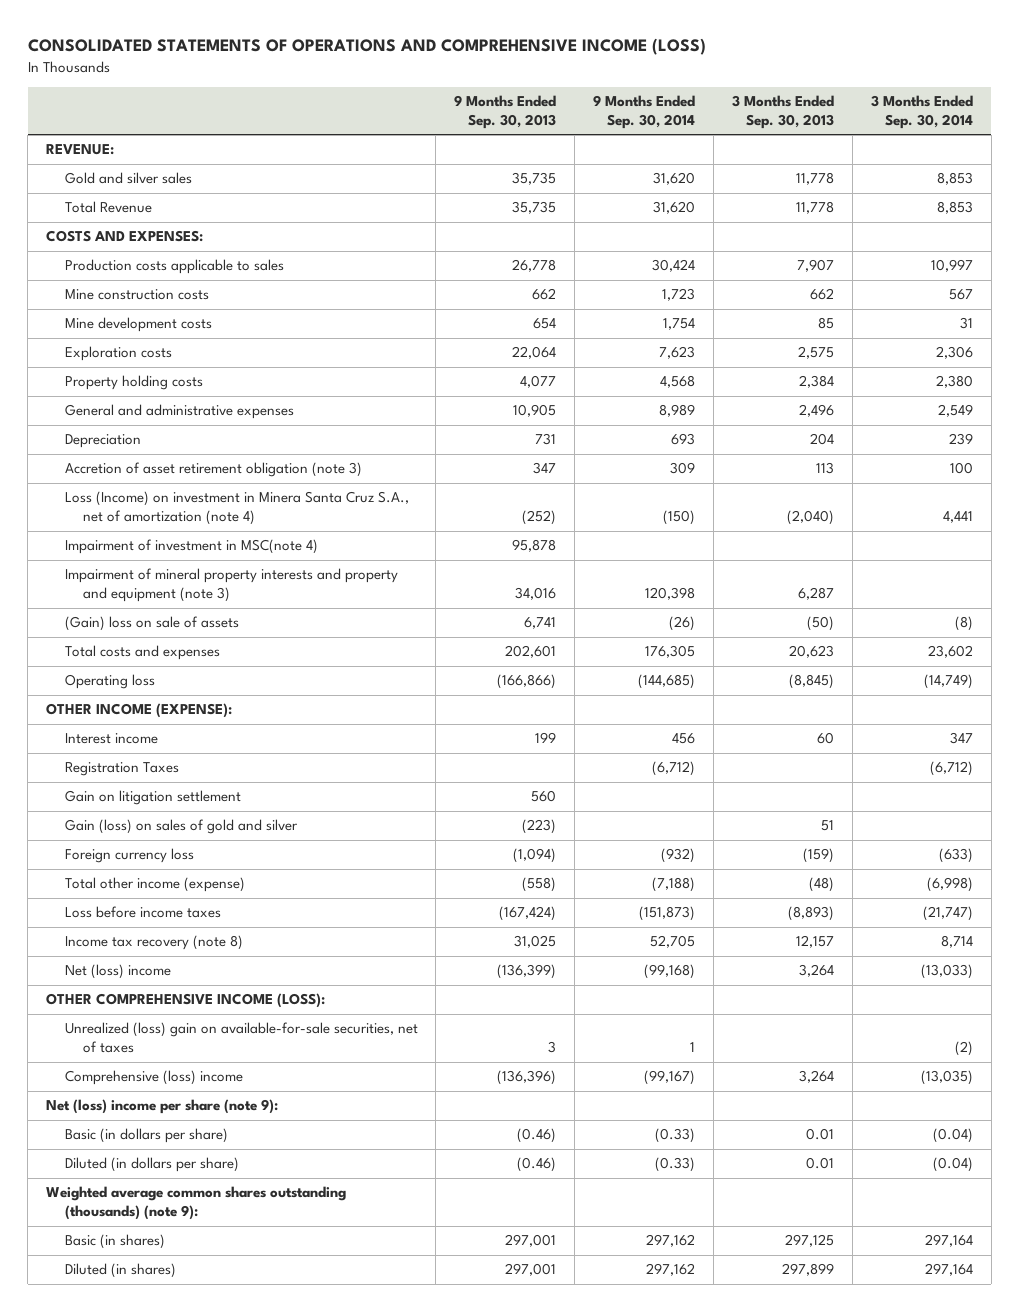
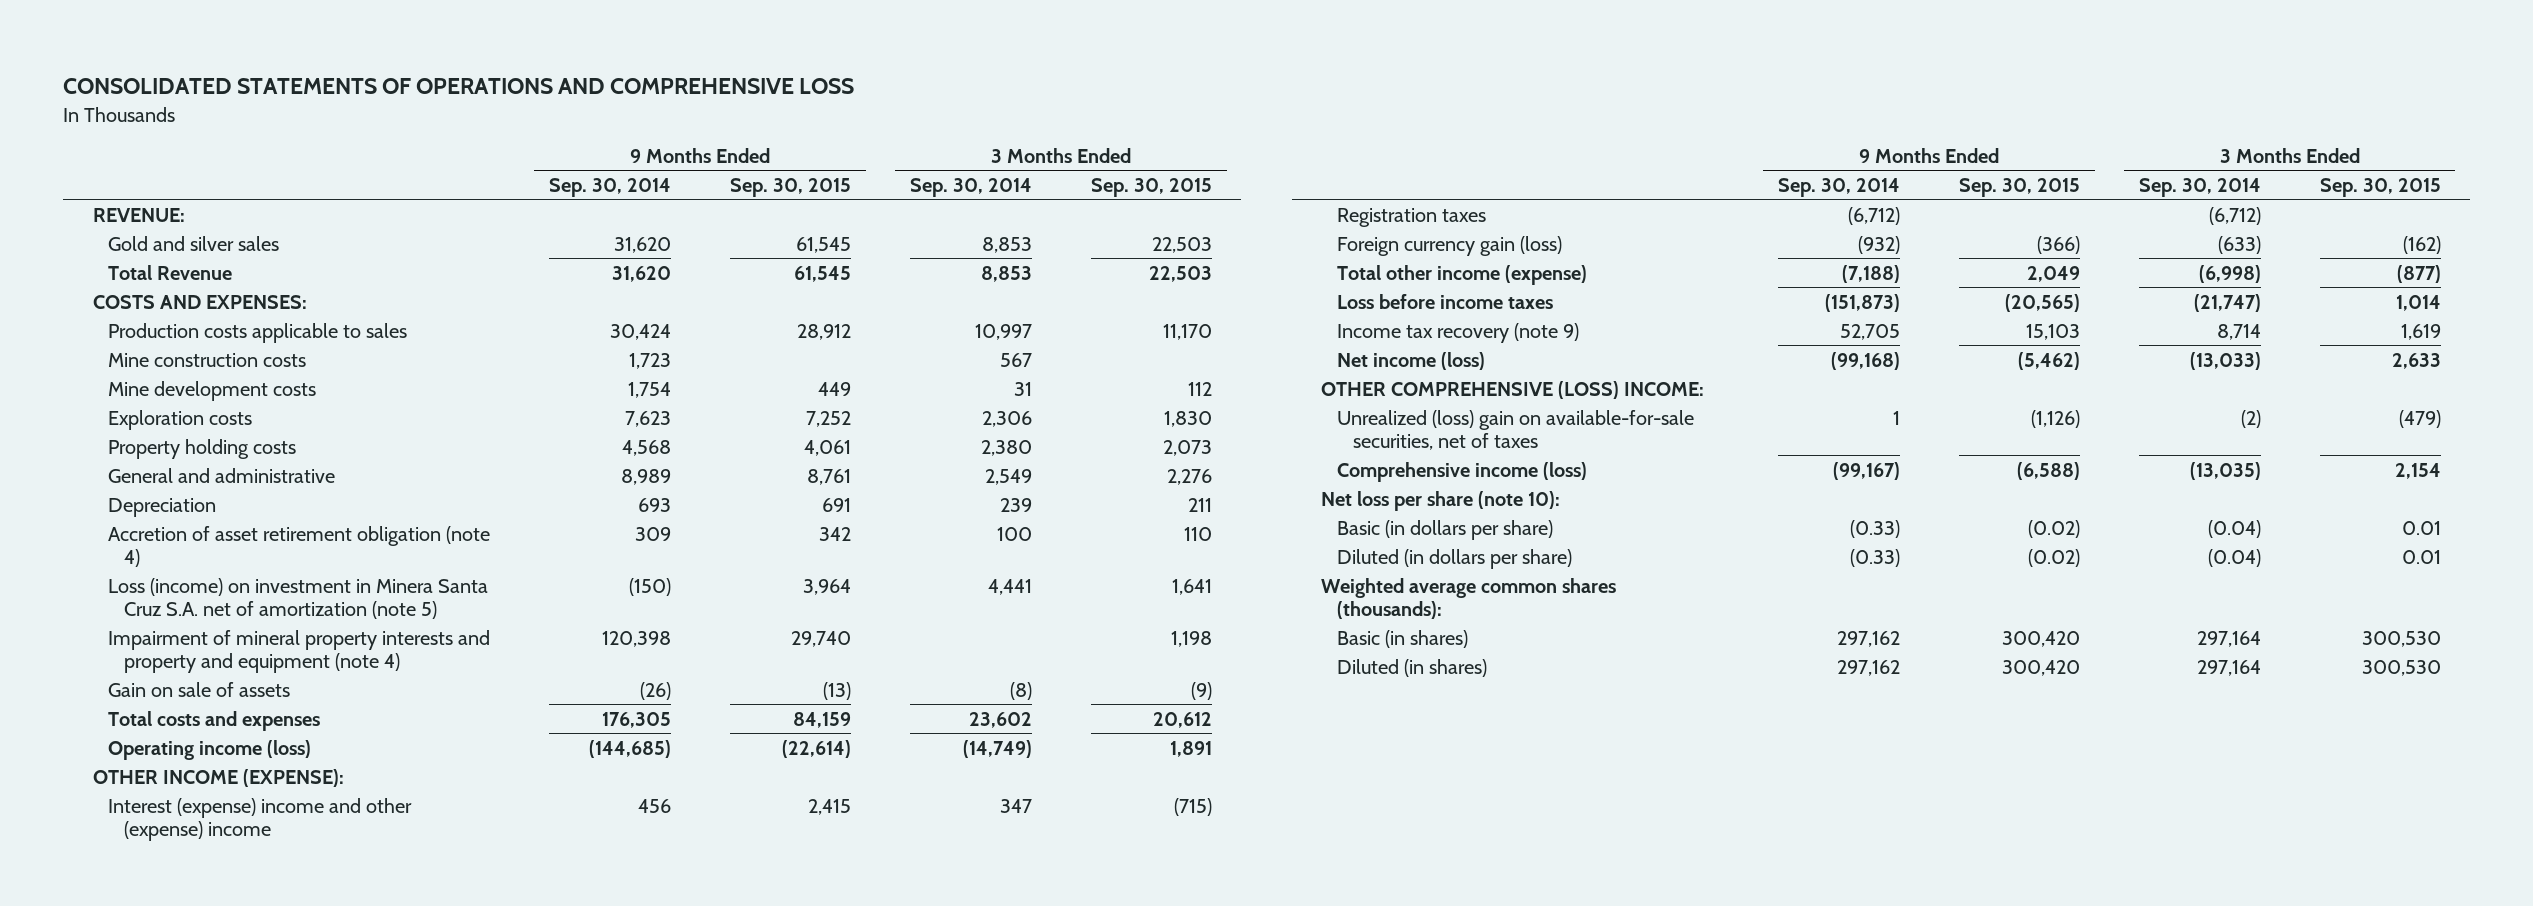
[27,38,706,56] CONSOLIDATED STATEMENTS OF OPERATIONS AND COMPREHENSIVE INCOME (LOSS) -> [63,78,855,95] CONSOLIDATED STATEMENTS OF OPERATIONS AND COMPREHENSIVE LOSS
[454,95,557,129] 9 Months Ended Sep. 30, 2013 -> none
[731,95,834,129] 3 Months Ended Sep. 30, 2013 -> none
none -> [730,178,852,198] Sep. 30, 2015
none -> [1091,178,1213,198] Sep. 30, 2015
[64,404,294,420] General and administrative expenses -> [108,467,336,483] General and administrative
[64,539,318,555] Impairment of investment in MSC(note 4) -> none
[64,462,362,478] Accretion of asset retirement obligation (note 3) -> [108,525,491,567] Accretion of asset retirement obligation (note 4)
[64,491,409,526] Loss (Income) on investment in Minera Santa Cruz S.A., net of amortization (note 4) -> [108,577,489,619] Loss (income) on investment in Minera Santa Cruz S.A. net of amortization (note 5)
[64,568,398,603] Impairment of mineral property interests and property and equipment (note 3) -> [108,629,491,673] Impairment of mineral property interests and property and equipment (note 4)
[64,616,239,632] (Gain) loss on sale of assets -> [108,681,291,697] Gain on sale of assets
[64,674,155,690] Operating loss -> [108,739,312,760] Operating income (loss)
[64,790,241,806] Gain on litigation settlement -> none
[64,819,298,835] Gain (loss) on sales of gold and silver -> none
[64,733,158,745] Interest income -> [108,797,413,841] Interest (expense) income and other (expense) income
[64,762,179,777] Registration Taxes -> [1336,207,1486,227] Registration taxes
[64,848,194,864] Foreign currency loss -> [1336,235,1562,256] Foreign currency gain (loss)
[64,935,243,951] Income tax recovery (note 8) -> [1336,322,1579,343] Income tax recovery (note 9)
[64,964,171,980] Net (loss) income -> [1336,351,1485,370] Net income (loss)
[46,993,326,1009] OTHER COMPREHENSIVE INCOME (LOSS): -> [1321,380,1705,399] OTHER COMPREHENSIVE (LOSS) INCOME:
[64,1070,243,1086] Comprehensive (loss) income -> [1336,461,1587,482] Comprehensive income (loss)
[46,1099,279,1115] Net (loss) income per share (note 9): -> [1321,490,1561,511] Net loss per share (note 10):
[46,1186,347,1221] Weighted average common shares outstanding (thousands) (note 9): -> [1321,577,1617,619] Weighted average common shares (thousands):

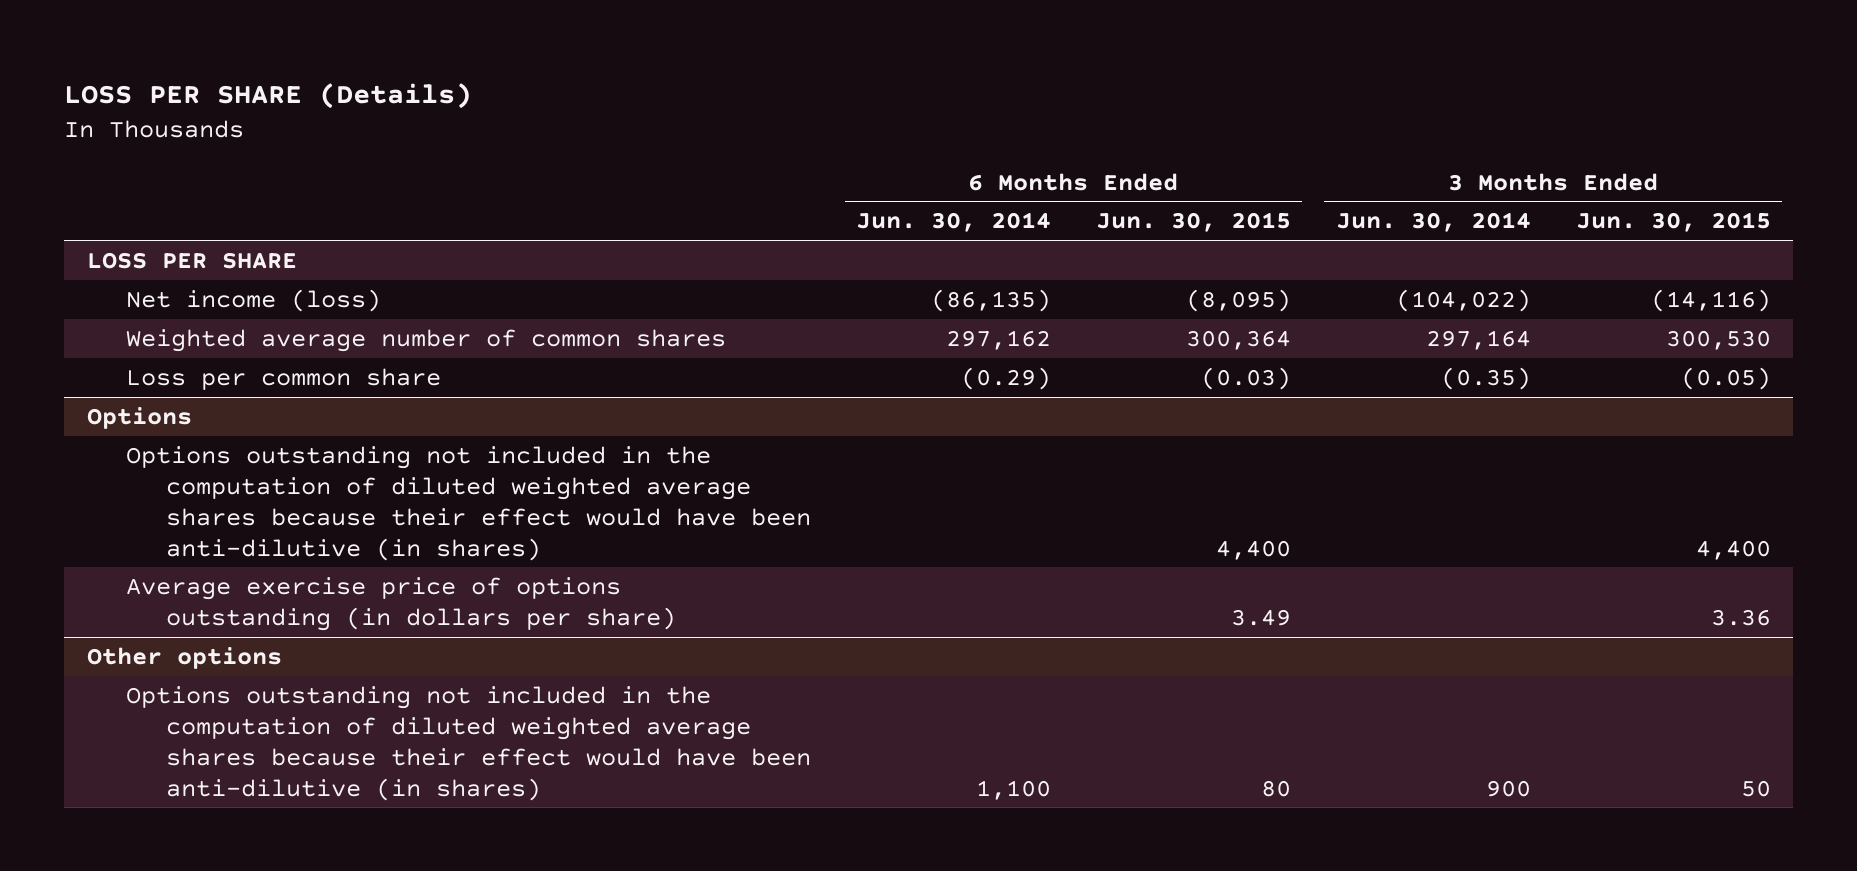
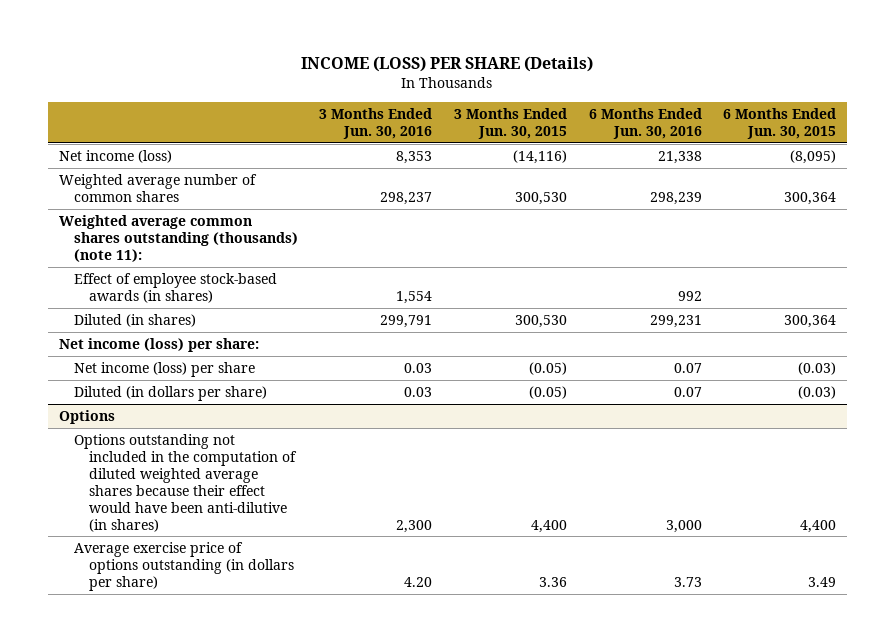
[64,83,473,110] LOSS PER SHARE (Details) -> [301,56,594,73] INCOME (LOSS) PER SHARE (Details)
[855,212,1051,233] Jun. 30, 2014 -> none
[1335,212,1531,233] Jun. 30, 2014 -> none
none -> [319,108,433,139] 3 Months Ended Jun. 30, 2016
none -> [588,108,702,139] 6 Months Ended Jun. 30, 2016
[86,251,297,269] LOSS PER SHARE -> none
none -> [58,214,298,262] Weighted average common shares outstanding (thousands) (note 11):
none -> [73,272,277,303] Effect of employee stock-based awards (in shares)
none -> [73,313,196,327] Diluted (in shares)
none -> [58,337,259,352] Net income (loss) per share:
[126,367,442,390] Loss per common share -> [73,361,255,377] Net income (loss) per share
none -> [73,385,267,401] Diluted (in dollars per share)
[86,646,282,669] Other options -> none
[126,685,812,801] Options outstanding not included in the computation of diluted weighted average shares because their effect would have been anti-dilutive (in shares) -> none

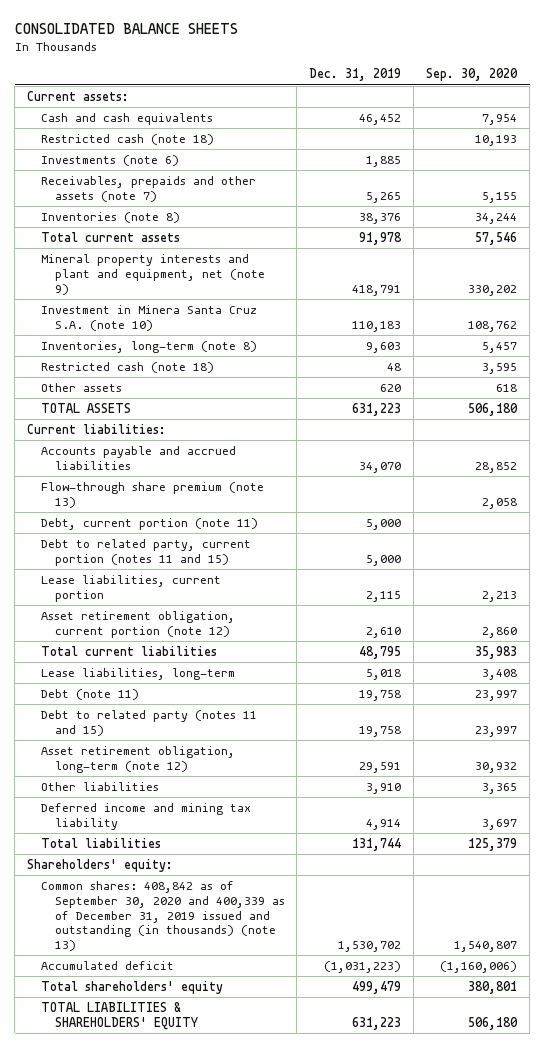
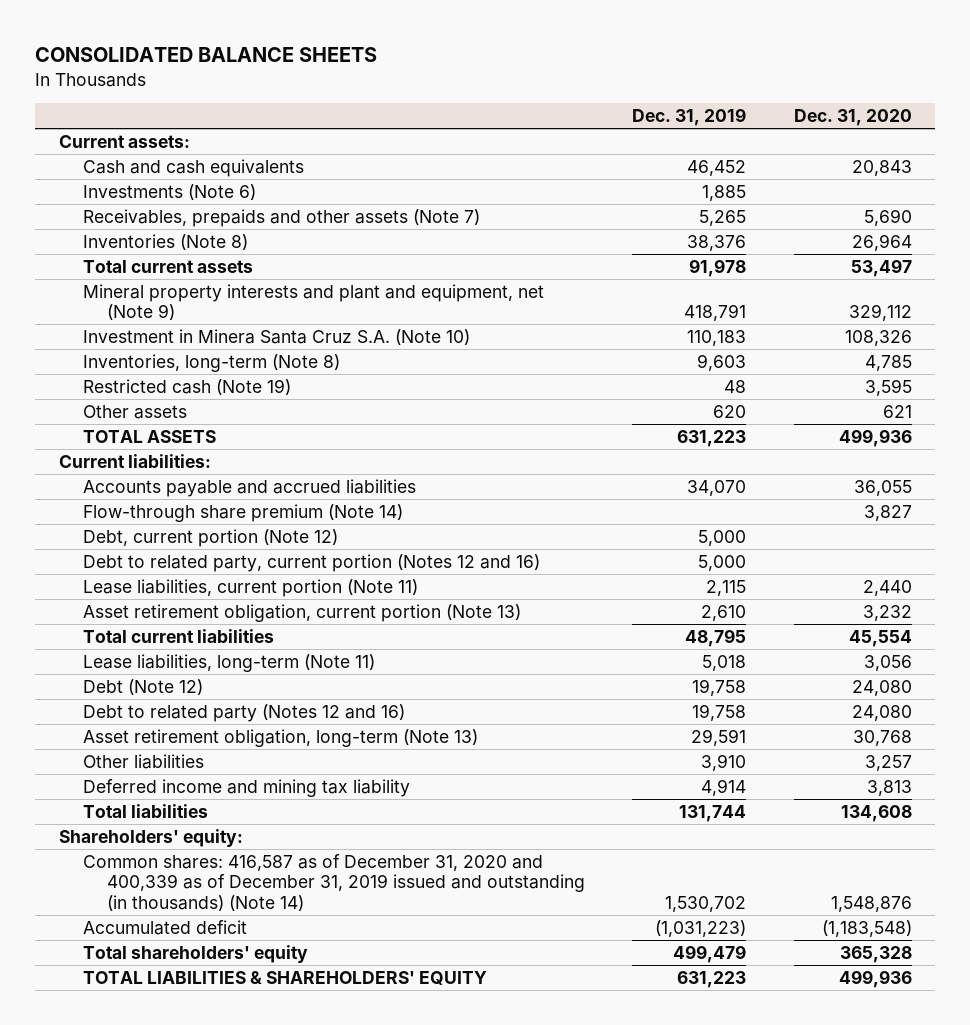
[426,68,519,82] Sep. 30, 2020 -> none
none -> [793,109,912,127] Dec. 31, 2020
[40,133,214,145] Restricted cash (note 18) -> none
[40,154,179,166] Investments (note 6) -> [82,183,256,200] Investments (Note 6)
[40,175,256,202] Receivables, prepaids and other assets (note 7) -> [82,208,480,227] Receivables, prepaids and other assets (Note 7)
[40,211,180,223] Inventories (note 8) -> [82,233,248,250] Inventories (Note 8)
[40,253,265,295] Mineral property interests and plant and equipment, net (note 9) -> [82,283,544,321] Mineral property interests and plant and equipment, net (Note 9)
[40,304,257,331] Investment in Minera Santa Cruz S.A. (note 10) -> [82,328,470,345] Investment in Minera Santa Cruz S.A. (Note 10)
[40,340,257,353] Inventories, long-term (note 8) -> [82,353,340,372] Inventories, long-term (Note 8)
[40,361,214,373] Restricted cash (note 18) -> [82,378,291,395] Restricted cash (Note 19)
[40,481,264,508] Flow-through share premium (note 13) -> [82,503,403,522] Flow-through share premium (Note 14)
[40,517,258,530] Debt, current portion (note 11) -> [82,528,338,547] Debt, current portion (Note 12)
[40,538,251,566] Debt to related party, current portion (notes 11 and 15) -> [82,553,540,572] Debt to related party, current portion (Notes 12 and 16)
[40,574,221,602] Lease liabilities, current portion -> [82,578,418,597] Lease liabilities, current portion (Note 11)
[40,610,235,638] Asset retirement obligation, current portion (note 12) -> [82,603,521,622] Asset retirement obligation, current portion (Note 13)
[40,667,235,680] Lease liabilities, long-term -> [82,653,375,672] Lease liabilities, long-term (Note 11)
[40,688,139,700] Debt (note 11) -> [82,678,203,695] Debt (Note 12)
[40,709,257,736] Debt to related party (notes 11 and 15) -> [82,703,405,722] Debt to related party (Notes 12 and 16)
[40,745,235,773] Asset retirement obligation, long-term (note 12) -> [82,728,478,747] Asset retirement obligation, long-term (Note 13)
[40,880,285,952] Common shares: 408,842 as of September 30, 2020 and 400,339 as of December 31, 2019 issued and outstanding (in thousands) (note 13) -> [82,853,586,911] Common shares: 416,587 as of December 31, 2020 and 400,339 as of December 31, 2019 issued and outstanding (in thousands) (Note 14)

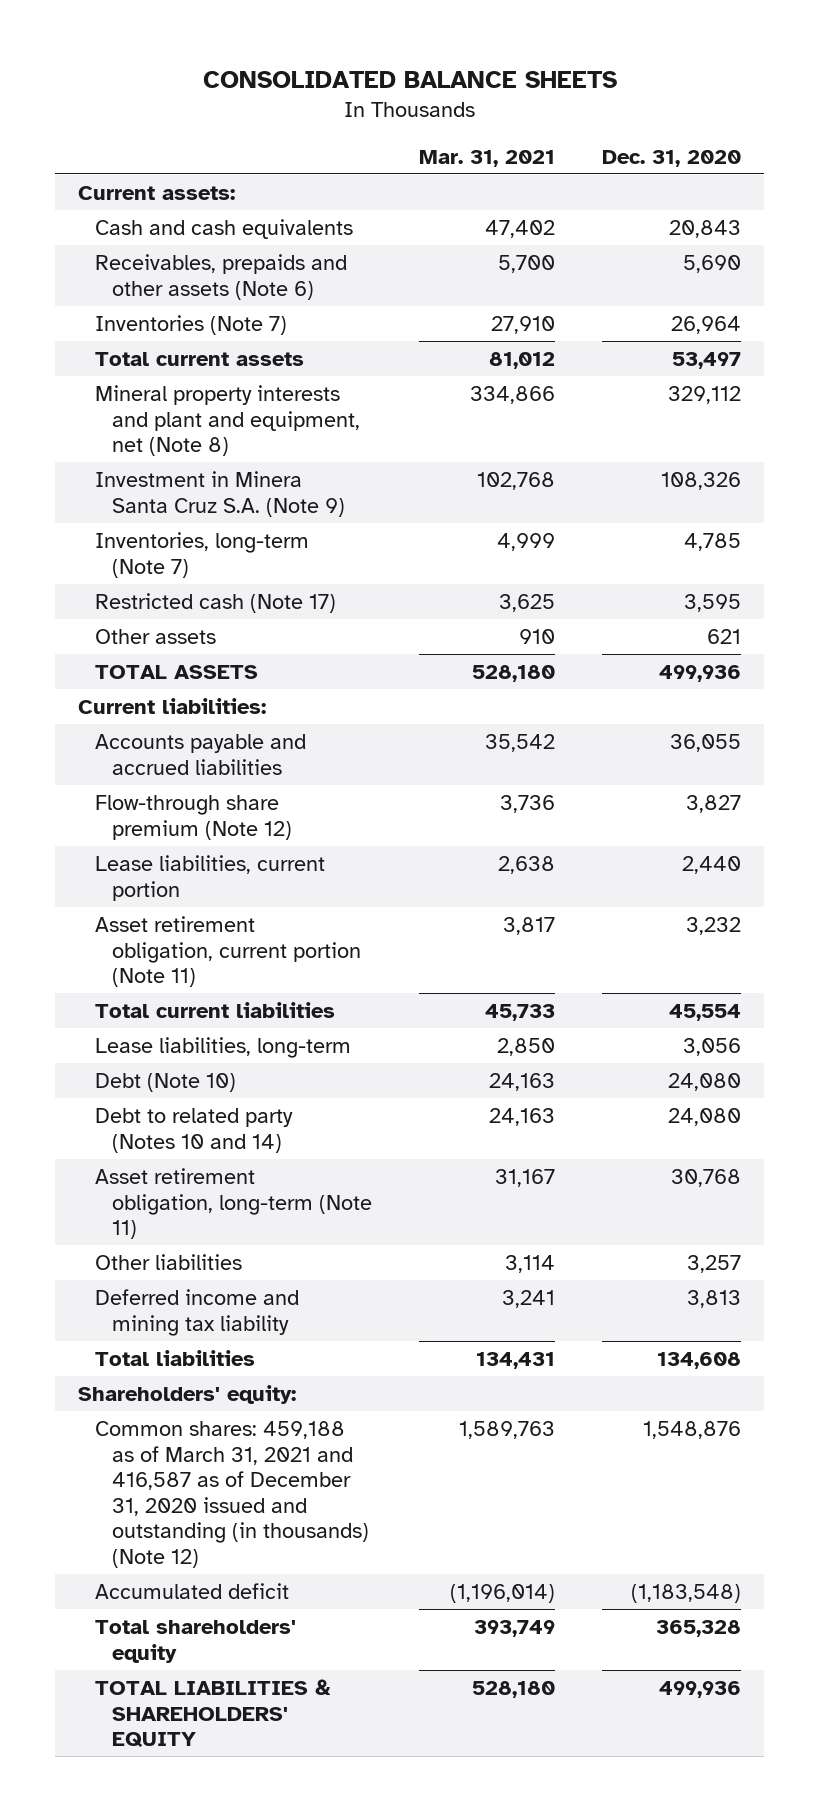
[632,108,747,127] Dec. 31, 2019 -> none
none -> [418,149,555,167] Mar. 31, 2021
[82,183,256,200] Investments (Note 6) -> none
[82,208,480,227] Receivables, prepaids and other assets (Note 7) -> [95,253,348,300] Receivables, prepaids and other assets (Note 6)
[82,233,248,250] Inventories (Note 8) -> [95,314,288,335] Inventories (Note 7)
[82,283,544,321] Mineral property interests and plant and equipment, net (Note 9) -> [95,384,361,457] Mineral property interests and plant and equipment, net (Note 8)
[82,328,470,345] Investment in Minera Santa Cruz S.A. (Note 10) -> [95,470,346,517] Investment in Minera Santa Cruz S.A. (Note 9)
[82,353,340,372] Inventories, long-term (Note 8) -> [95,531,310,578] Inventories, long-term (Note 7)
[82,378,291,395] Restricted cash (Note 19) -> [95,592,337,613] Restricted cash (Note 17)
[82,528,338,547] Debt, current portion (Note 12) -> none
[82,553,540,572] Debt to related party, current portion (Notes 12 and 16) -> none
[82,503,403,522] Flow-through share premium (Note 14) -> [95,794,293,840] Flow-through share premium (Note 12)
[82,578,418,597] Lease liabilities, current portion (Note 11) -> [95,854,326,901] Lease liabilities, current portion
[82,603,521,622] Asset retirement obligation, current portion (Note 13) -> [95,915,362,988] Asset retirement obligation, current portion (Note 11)
[82,653,375,672] Lease liabilities, long-term (Note 11) -> [95,1036,352,1058] Lease liabilities, long-term
[82,678,203,695] Debt (Note 12) -> [95,1072,237,1092] Debt (Note 10)
[82,703,405,722] Debt to related party (Notes 12 and 16) -> [95,1107,294,1153] Debt to related party (Notes 10 and 14)
[82,728,478,747] Asset retirement obligation, long-term (Note 13) -> [95,1167,373,1240] Asset retirement obligation, long-term (Note 11)
[82,853,586,911] Common shares: 416,587 as of December 31, 2020 and 400,339 as of December 31, 2019 issued and outstanding (in thousands) (Note 14) -> [95,1420,370,1568] Common shares: 459,188 as of March 31, 2021 and 416,587 as of December 31, 2020 issued and outstanding (in thousands) (Note 12)

